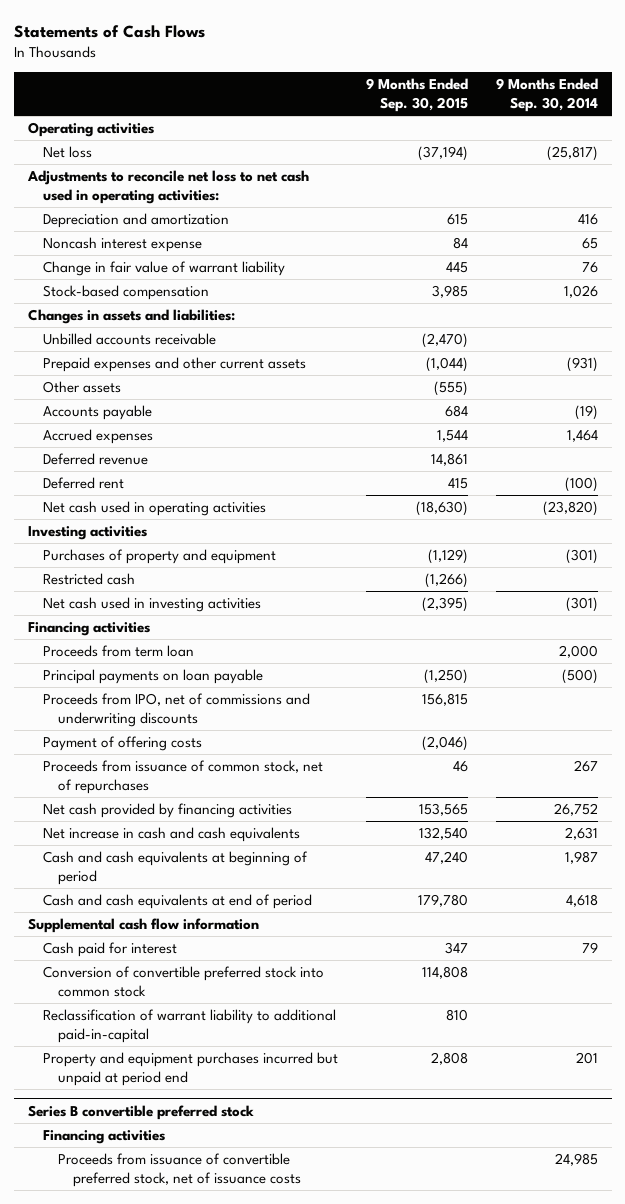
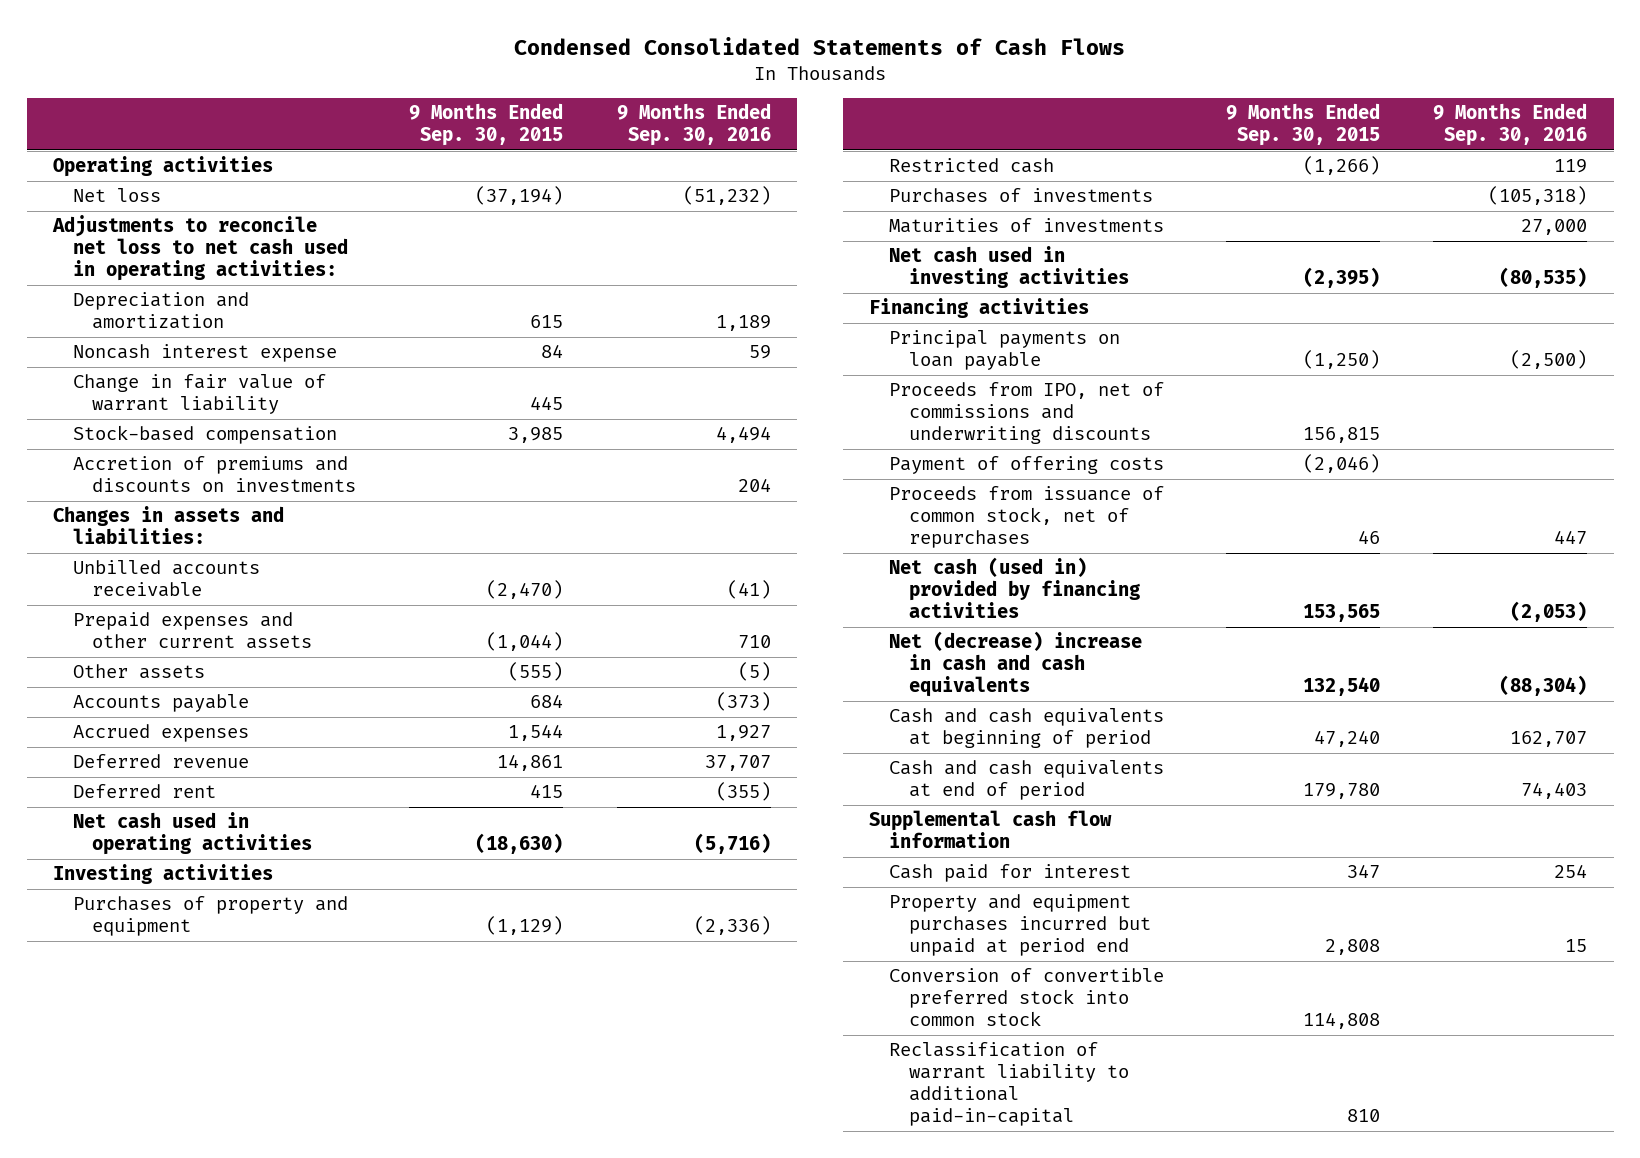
[13,24,205,38] Statements of Cash Flows -> [514,36,1126,55] Condensed Consolidated Statements of Cash Flows
[495,77,598,113] 9 Months Ended Sep. 30, 2014 -> none
none -> [616,103,771,147] 9 Months Ended Sep. 30, 2016
none -> [72,456,357,493] Accretion of premiums and discounts on investments
none -> [889,188,1154,204] Purchases of investments
none -> [889,218,1165,234] Maturities of investments
[42,644,194,657] Proceeds from term loan -> none
[42,802,292,818] Net cash provided by financing activities -> [889,557,1140,619] Net cash (used in) provided by financing activities
[42,826,300,842] Net increase in cash and cash equivalents -> [889,631,1143,698] Net (decrease) increase in cash and cash equivalents
[42,1051,338,1087] Property and equipment purchases incurred but unpaid at period end -> [889,894,1151,957] Property and equipment purchases incurred but unpaid at period end
[27,1104,254,1120] Series B convertible preferred stock -> none
[42,1129,165,1144] Financing activities -> none
[58,1152,302,1188] Proceeds from issuance of convertible preferred stock, net of issuance costs -> none

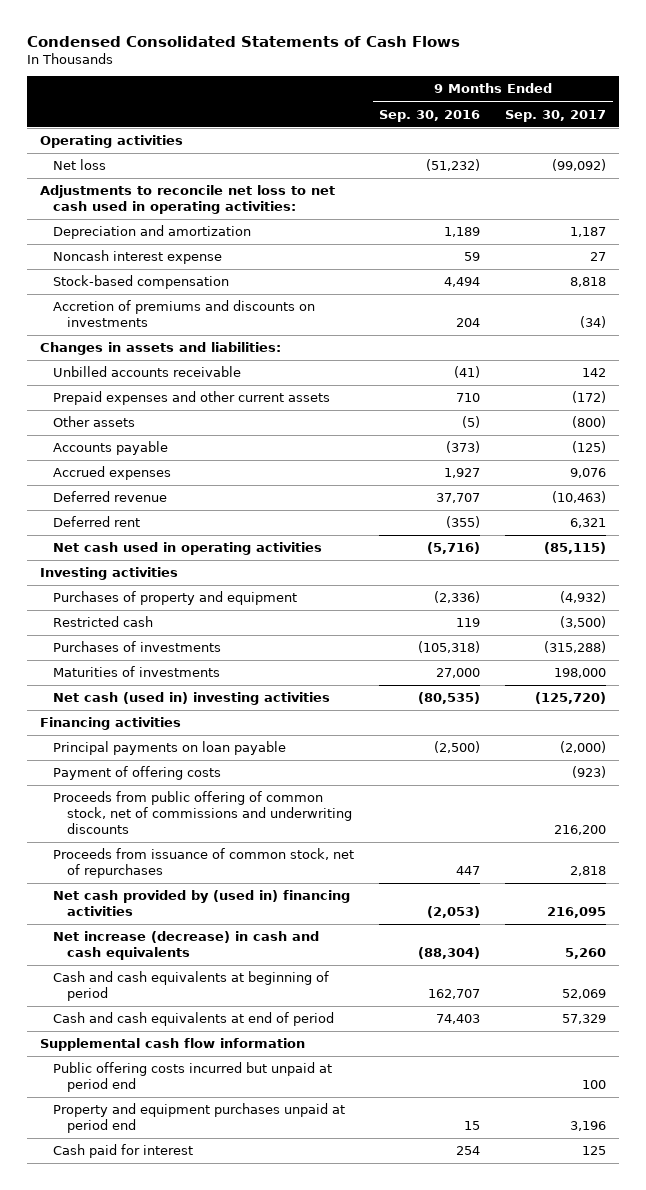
[409,103,564,147] 9 Months Ended Sep. 30, 2015 -> none
none -> [505,109,607,122] Sep. 30, 2017
[72,374,326,415] Change in fair value of warrant liability -> none
[889,246,1129,289] Net cash used in investing activities -> [53,692,331,706] Net cash (used in) investing activities
[889,382,1165,445] Proceeds from IPO, net of commissions and underwriting discounts -> none
none -> [53,791,352,835] Proceeds from public offering of common stock, net of commissions and underwriting discounts
[889,557,1140,619] Net cash (used in) provided by financing activities -> [53,890,351,917] Net cash provided by (used in) financing activities
[889,631,1143,698] Net (decrease) increase in cash and cash equivalents -> [53,931,320,961] Net increase (decrease) in cash and cash equivalents
none -> [53,1062,333,1093] Public offering costs incurred but unpaid at period end
none -> [53,1103,346,1134] Property and equipment purchases unpaid at period end
[889,894,1151,957] Property and equipment purchases incurred but unpaid at period end -> none
[889,968,1165,1027] Conversion of convertible preferred stock into common stock -> none
[889,1042,1129,1127] Reclassification of warrant liability to additional paid-in-capital -> none

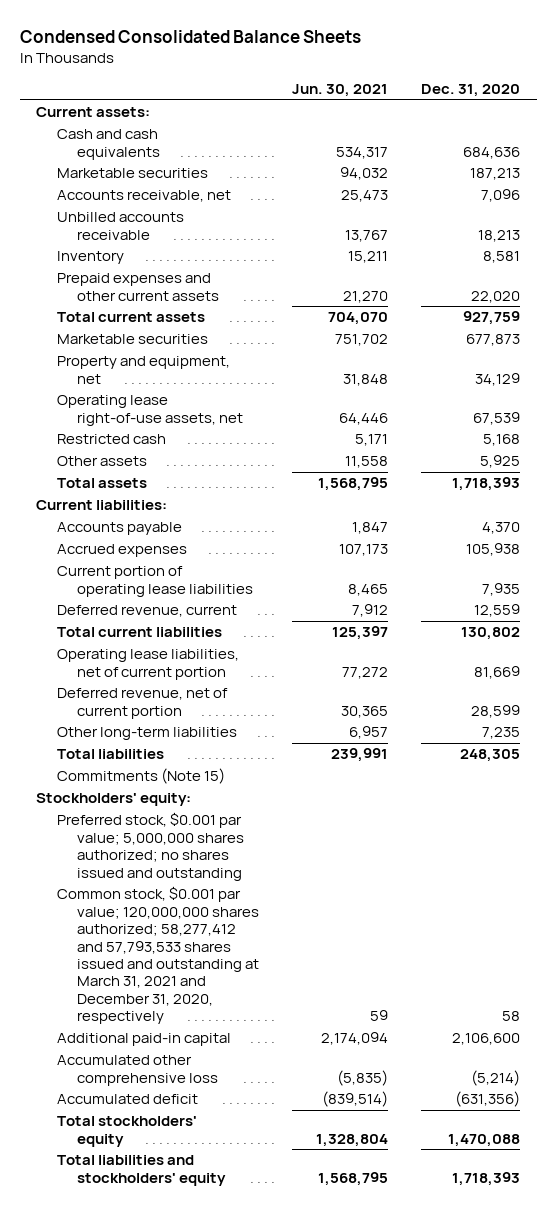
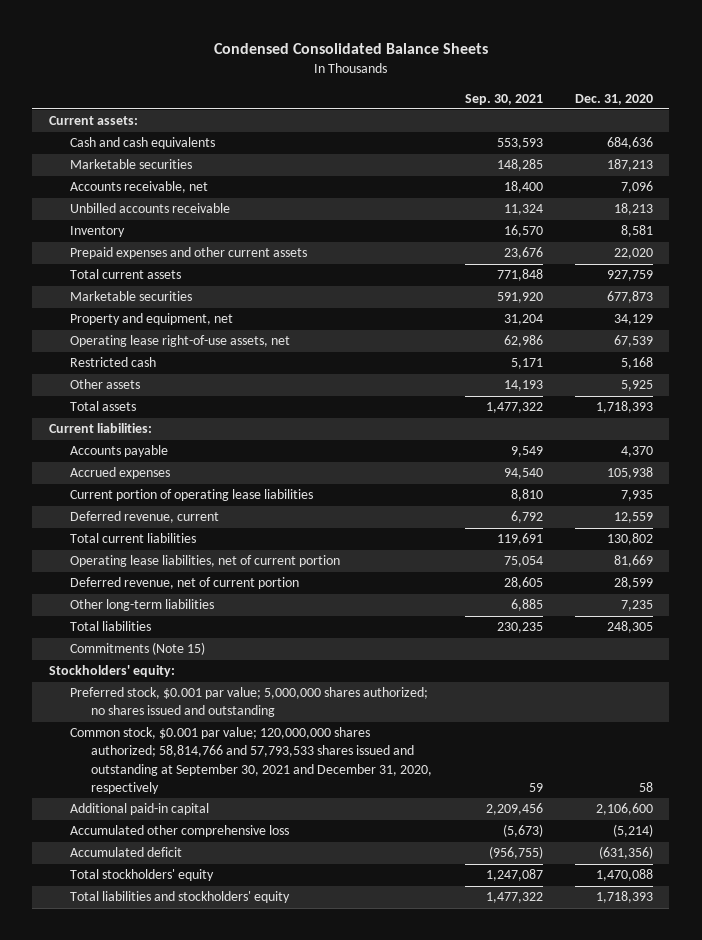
[291,84,388,98] Jun. 30, 2021 -> none
none -> [464,93,543,105] Sep. 30, 2021
[56,886,259,1024] Common stock, $0.001 par value; 120,000,000 shares authorized; 58,277,412 and 57,793,533 shares issued and outstanding at March 31, 2021 and December 31, 2020, respectively -> [69,727,433,794] Common stock, $0.001 par value; 120,000,000 shares authorized; 58,814,766 and 57,793,533 shares issued and outstanding at September 30, 2021 and December 31, 2020, respectively

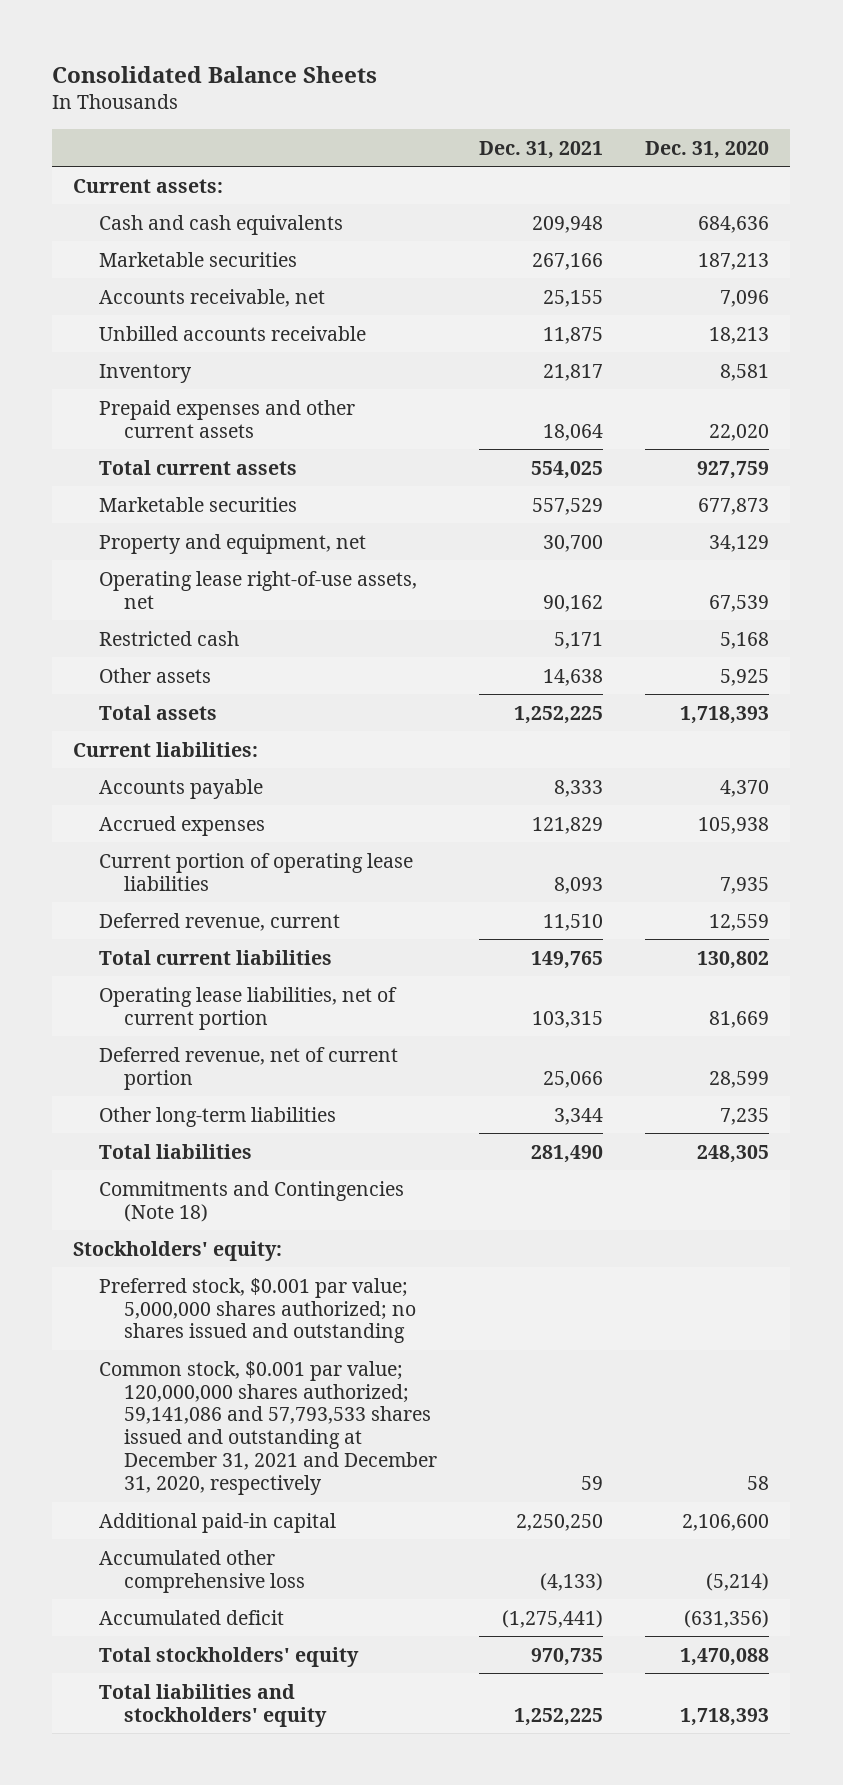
[213,43,488,55] Condensed Consolidated Balance Sheets -> [52,65,378,83] Consolidated Balance Sheets
[464,93,543,105] Sep. 30, 2021 -> none
none -> [478,140,603,159] Dec. 31, 2021
[69,642,205,656] Commitments (Note 15) -> [98,1180,404,1222] Commitments and Contingencies (Note 18)
[69,727,433,794] Common stock, $0.001 par value; 120,000,000 shares authorized; 58,814,766 and 57,793,533 shares issued and outstanding at September 30, 2021 and December 31, 2020, respectively -> [98,1360,437,1496] Common stock, $0.001 par value; 120,000,000 shares authorized; 59,141,086 and 57,793,533 shares issued and outstanding at December 31, 2021 and December 31, 2020, respectively

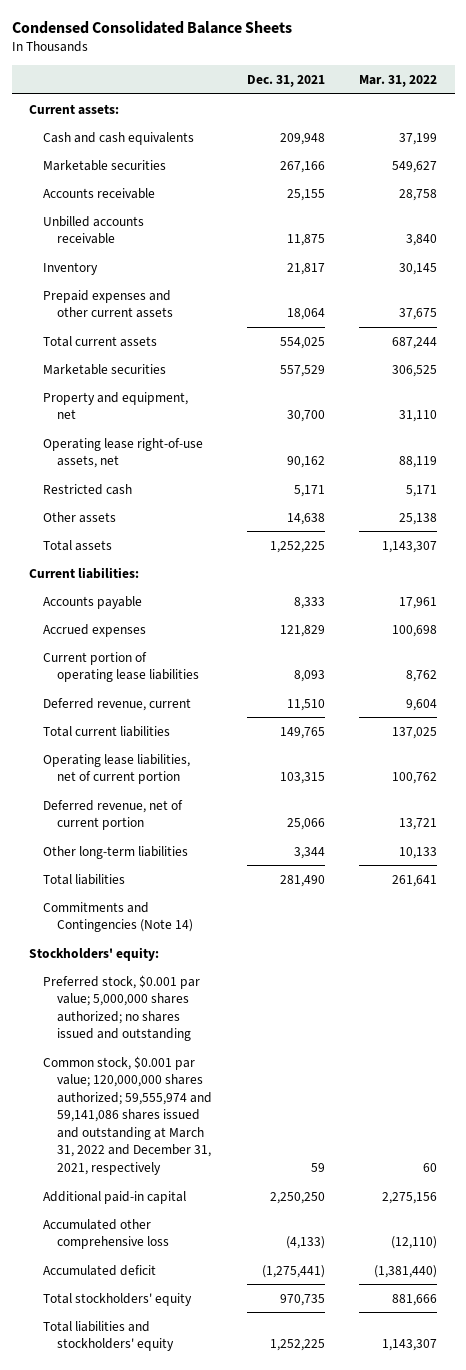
[52,65,378,83] Consolidated Balance Sheets -> [11,20,292,34] Condensed Consolidated Balance Sheets
[645,140,770,159] Dec. 31, 2020 -> none
none -> [359,74,438,87] Mar. 31, 2022
[98,288,325,307] Accounts receivable, net -> [42,187,155,199] Accounts receivable
[98,1180,404,1222] Commitments and Contingencies (Note 18) -> [42,901,193,933] Commitments and Contingencies (Note 14)
[98,1360,437,1496] Common stock, $0.001 par value; 120,000,000 shares authorized; 59,141,086 and 57,793,533 shares issued and outstanding at December 31, 2021 and December 31, 2020, respectively -> [42,1055,212,1175] Common stock, $0.001 par value; 120,000,000 shares authorized; 59,555,974 and 59,141,086 shares issued and outstanding at March 31, 2022 and December 31, 2021, respectively

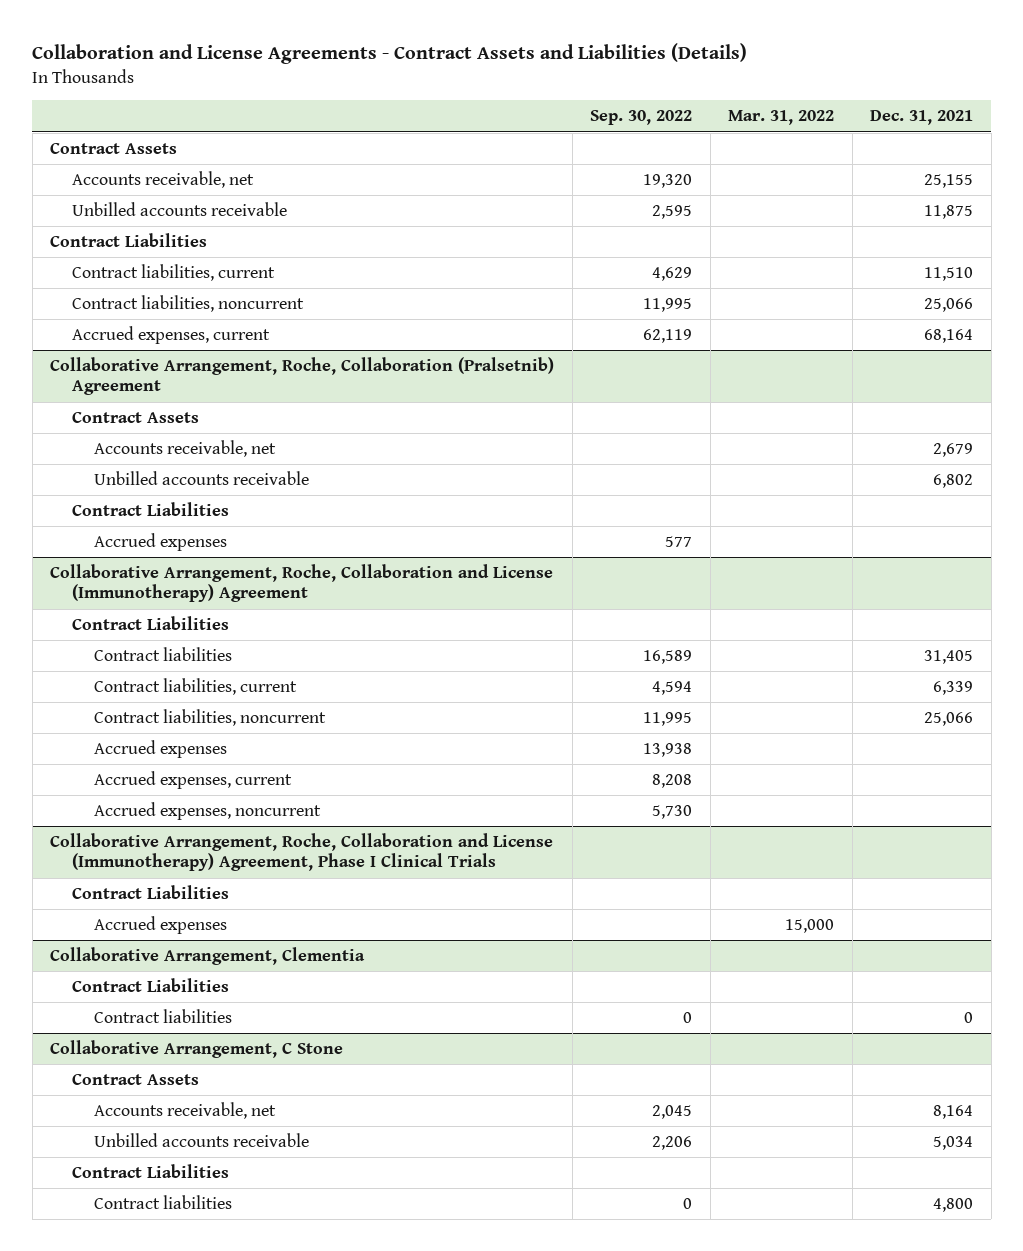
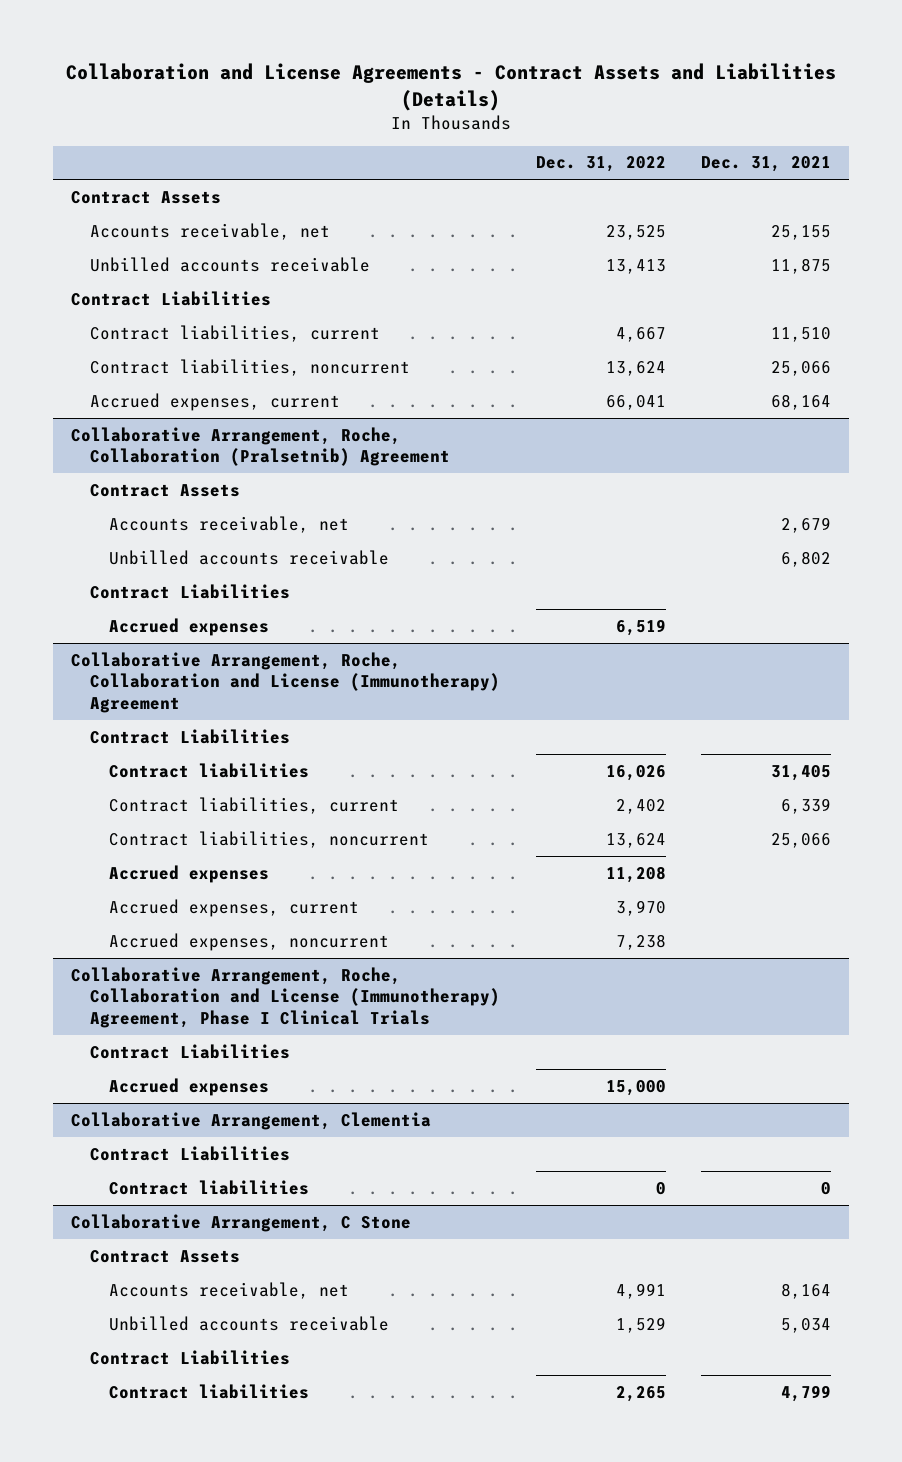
[590,110,693,126] Sep. 30, 2022 -> none
[728,110,835,126] Mar. 31, 2022 -> none
none -> [535,156,666,173] Dec. 31, 2022
[933,1198,974,1213] 4,800 -> [781,1384,832,1402] 4,799

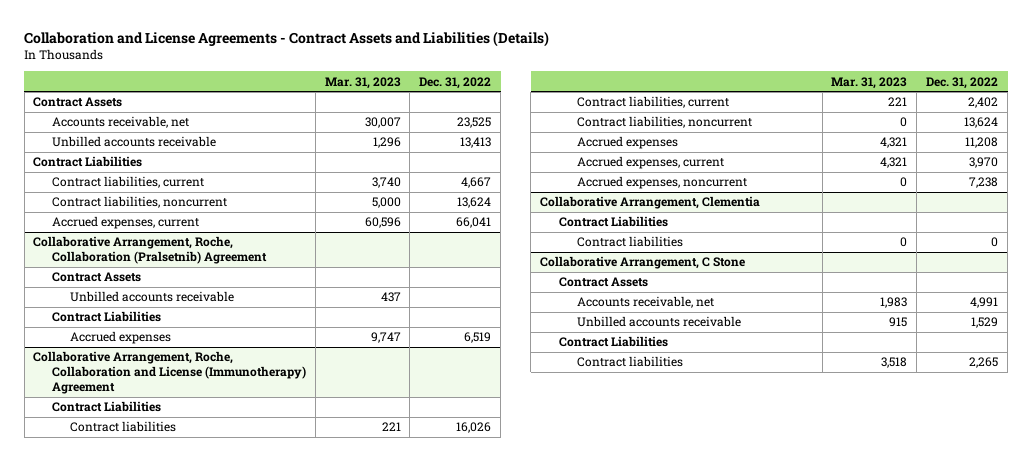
[701,156,832,173] Dec. 31, 2021 -> none
none -> [324,76,401,89] Mar. 31, 2023
[108,515,349,533] Accounts receivable, net -> none
[71,966,500,1028] Collaborative Arrangement, Roche, Collaboration and License (Immunotherapy) Agreement, Phase I Clinical Trials -> none
[89,1043,290,1059] Contract Liabilities -> none
[108,1077,269,1096] Accrued expenses -> none

